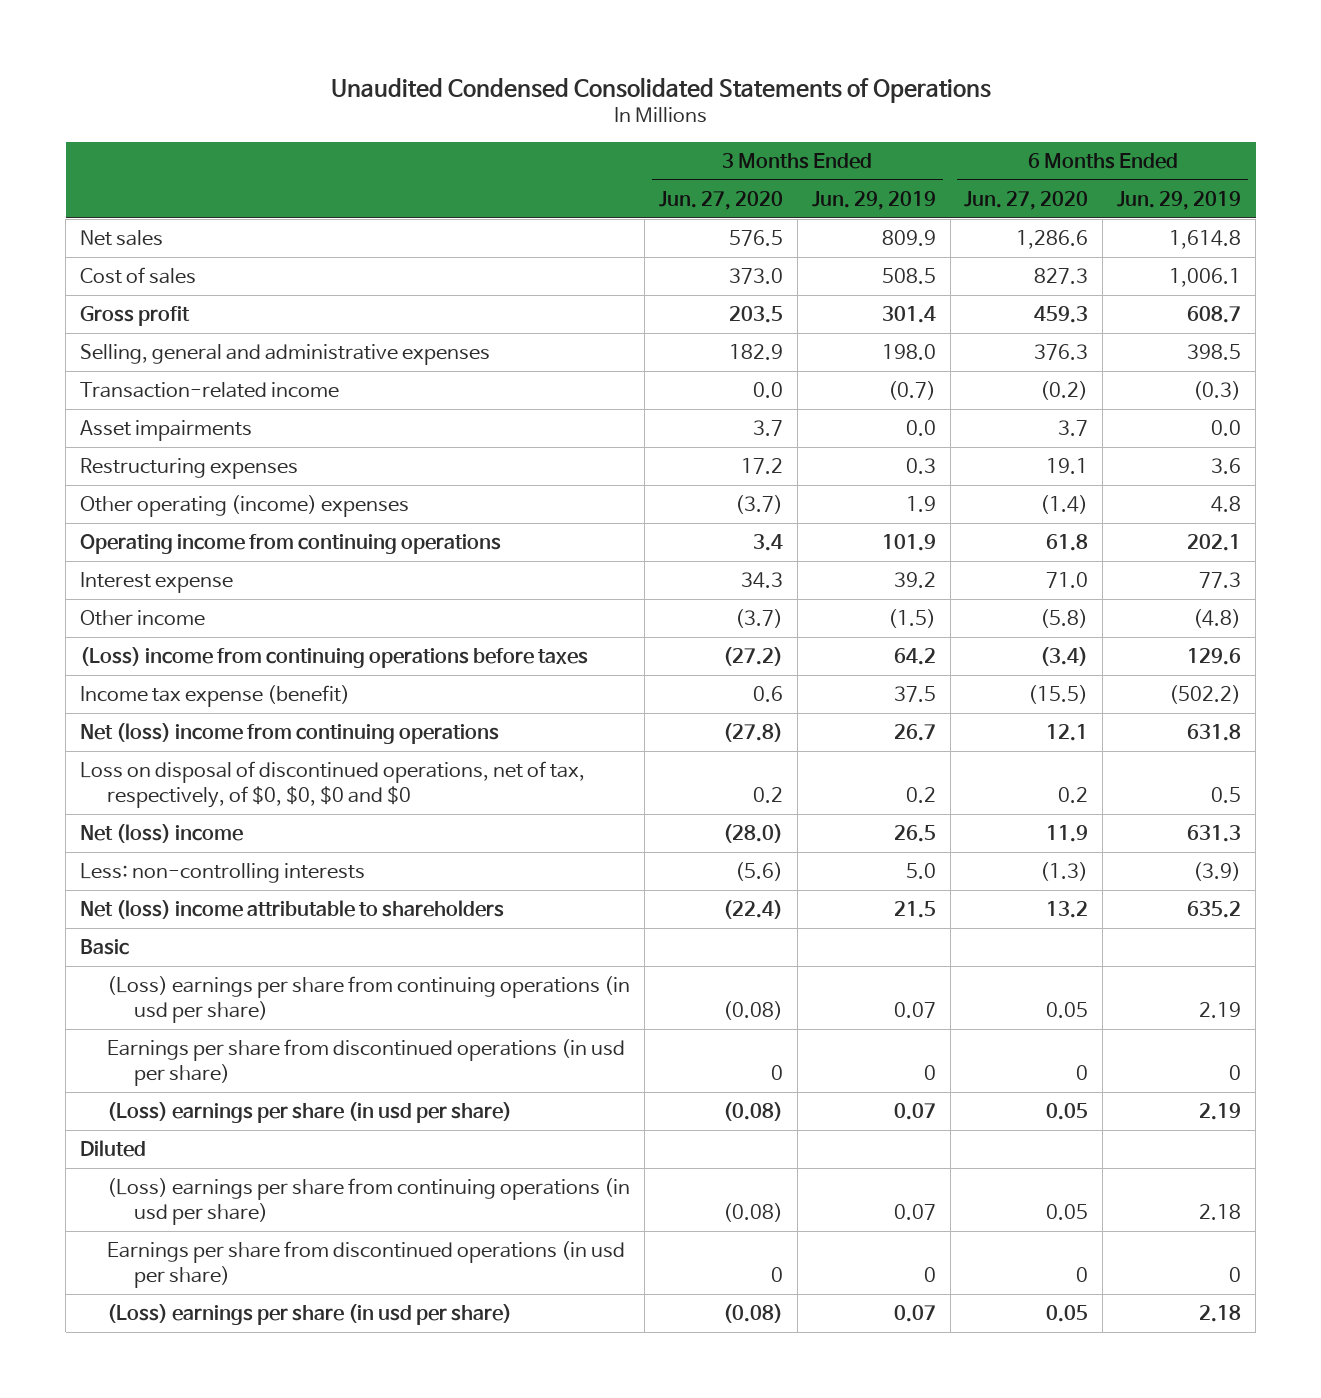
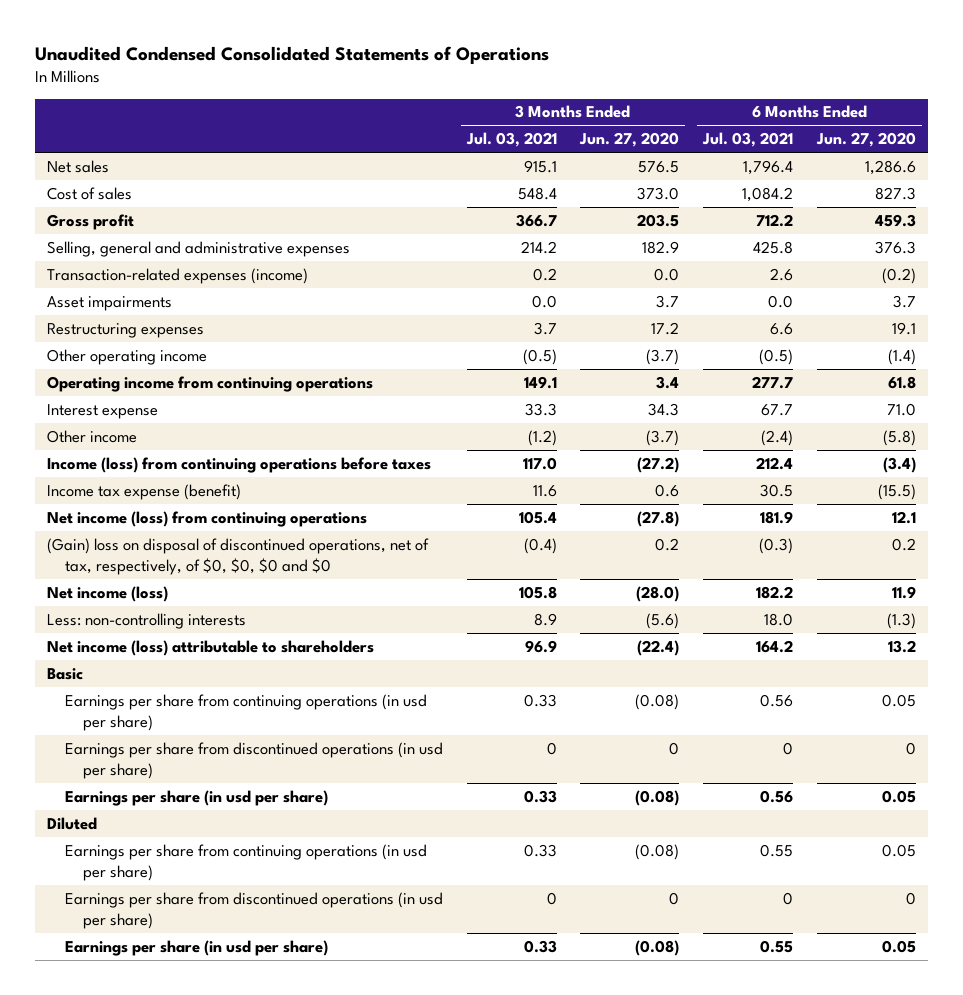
[811,190,936,210] Jun. 29, 2019 -> none
[1117,190,1242,210] Jun. 29, 2019 -> none
none -> [465,132,557,148] Jul. 03, 2021
none -> [702,132,794,148] Jul. 03, 2021
[80,382,340,399] Transaction-related income -> [46,267,308,284] Transaction-related expenses (income)
[80,495,410,518] Other operating (income) expenses -> [46,348,207,365] Other operating income
[80,647,589,669] (Loss) income from continuing operations before taxes -> [46,456,431,473] Income (loss) from continuing operations before taxes
[80,723,500,745] Net (loss) income from continuing operations -> [46,510,367,527] Net income (loss) from continuing operations
[80,761,586,808] Loss on disposal of discontinued operations, net of tax, respectively, of $0, $0, $0 and $0 -> [46,537,429,575] (Gain) loss on disposal of discontinued operations, net of tax, respectively, of $0, $0, $0 and $0
[80,824,244,844] Net (loss) income -> [46,585,168,602] Net income (loss)
[80,900,505,920] Net (loss) income attributable to shareholders -> [46,639,374,656] Net income (loss) attributable to shareholders
[107,976,631,1023] (Loss) earnings per share from continuing operations (in usd per share) -> [65,693,428,731] Earnings per share from continuing operations (in usd per share)
[107,1102,513,1124] (Loss) earnings per share (in usd per share) -> [65,789,329,806] Earnings per share (in usd per share)
[107,1178,631,1225] (Loss) earnings per share from continuing operations (in usd per share) -> [65,843,428,881] Earnings per share from continuing operations (in usd per share)
[107,1304,513,1326] (Loss) earnings per share (in usd per share) -> [65,939,329,956] Earnings per share (in usd per share)

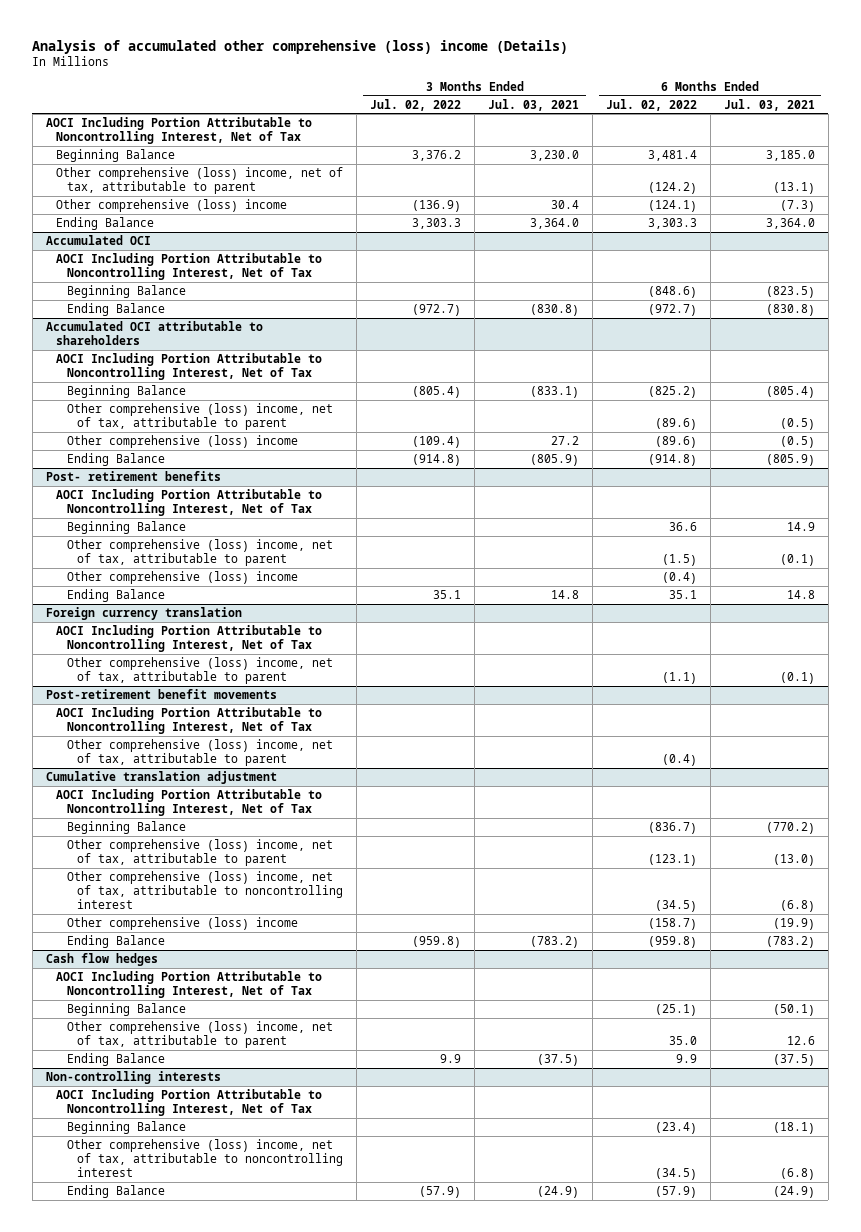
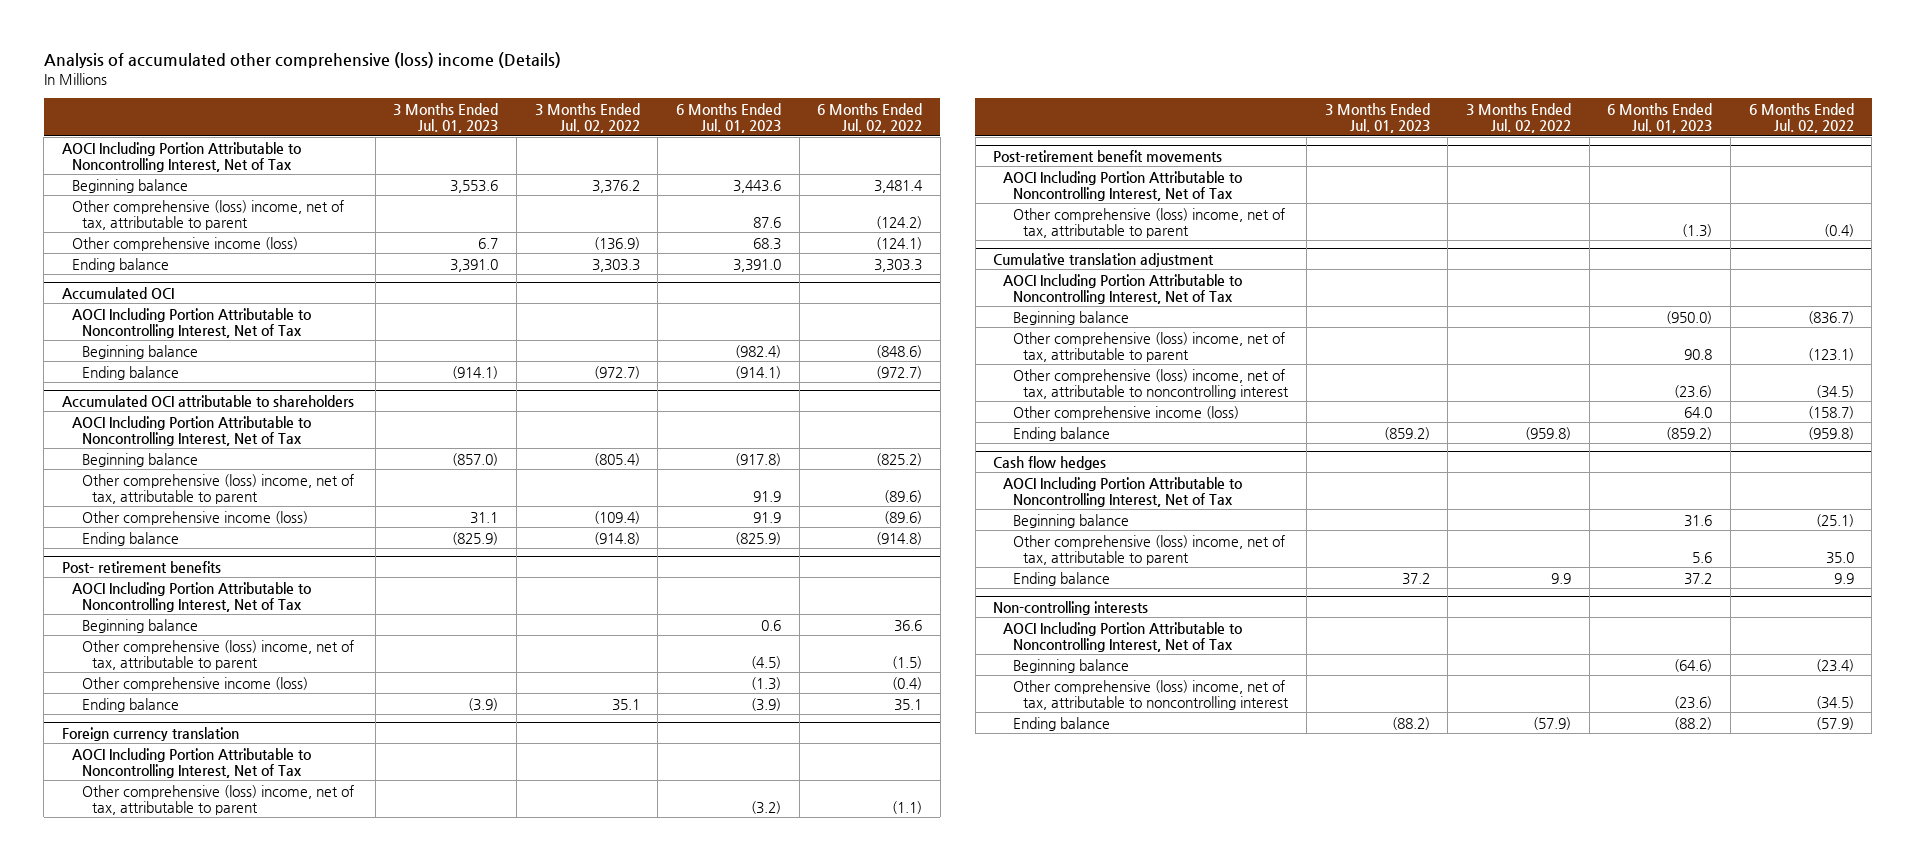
[488,98,580,111] Jul. 03, 2021 -> none
[723,98,815,111] Jul. 03, 2021 -> none
none -> [393,102,499,133] 3 Months Ended Jul. 01, 2023
none -> [675,102,781,133] 6 Months Ended Jul. 01, 2023
[56,149,176,163] Beginning Balance -> [71,178,188,193] Beginning balance
[56,199,288,213] Other comprehensive (loss) income -> [71,236,298,251] Other comprehensive income (loss)
[56,217,155,231] Ending Balance -> [71,257,169,272] Ending balance
[66,285,186,299] Beginning Balance -> [81,344,198,359] Beginning balance
[66,303,165,317] Ending Balance -> [81,365,179,380] Ending balance
[66,385,186,399] Beginning Balance -> [81,452,198,467] Beginning balance
[66,435,298,449] Other comprehensive (loss) income -> [81,510,308,525] Other comprehensive income (loss)
[66,453,165,467] Ending Balance -> [81,531,179,546] Ending balance
[66,521,186,535] Beginning Balance -> [81,618,198,633] Beginning balance
[66,571,298,585] Other comprehensive (loss) income -> [81,676,308,691] Other comprehensive income (loss)
[66,589,165,603] Ending Balance -> [81,697,179,712] Ending balance
[66,821,186,835] Beginning Balance -> [1013,310,1130,325] Beginning balance
[66,917,298,931] Other comprehensive (loss) income -> [1013,405,1240,420] Other comprehensive income (loss)
[66,935,165,949] Ending Balance -> [1013,426,1111,441] Ending balance
[66,1003,186,1017] Beginning Balance -> [1013,513,1130,528] Beginning balance
[66,1053,165,1067] Ending Balance -> [1013,571,1111,586] Ending balance
[66,1121,186,1135] Beginning Balance -> [1013,658,1130,673] Beginning balance
[66,1185,165,1199] Ending Balance -> [1013,716,1111,731] Ending balance

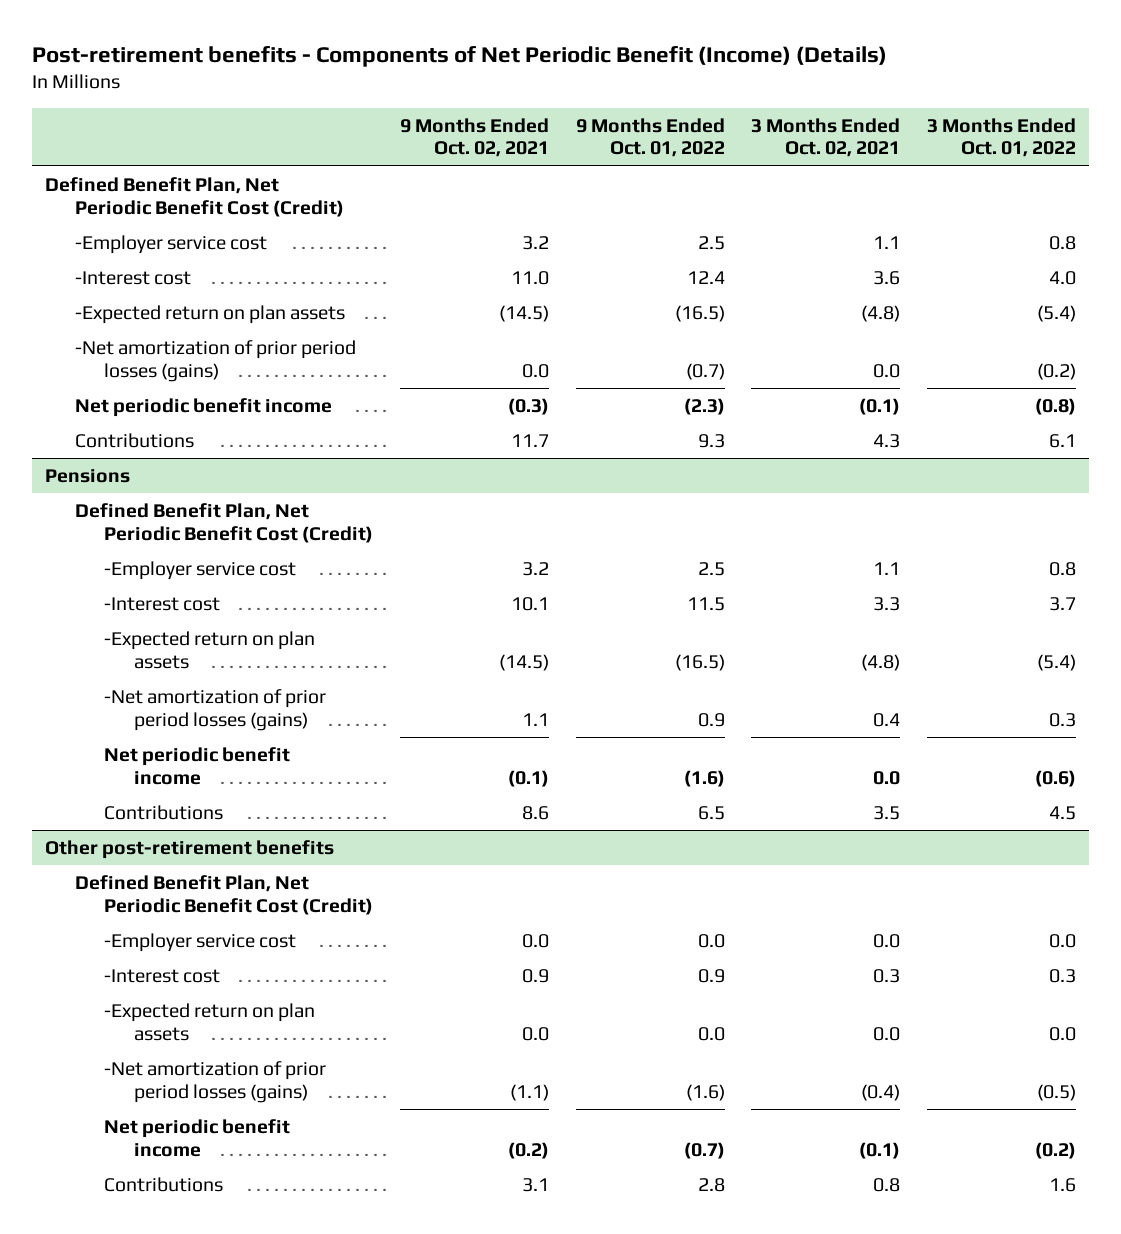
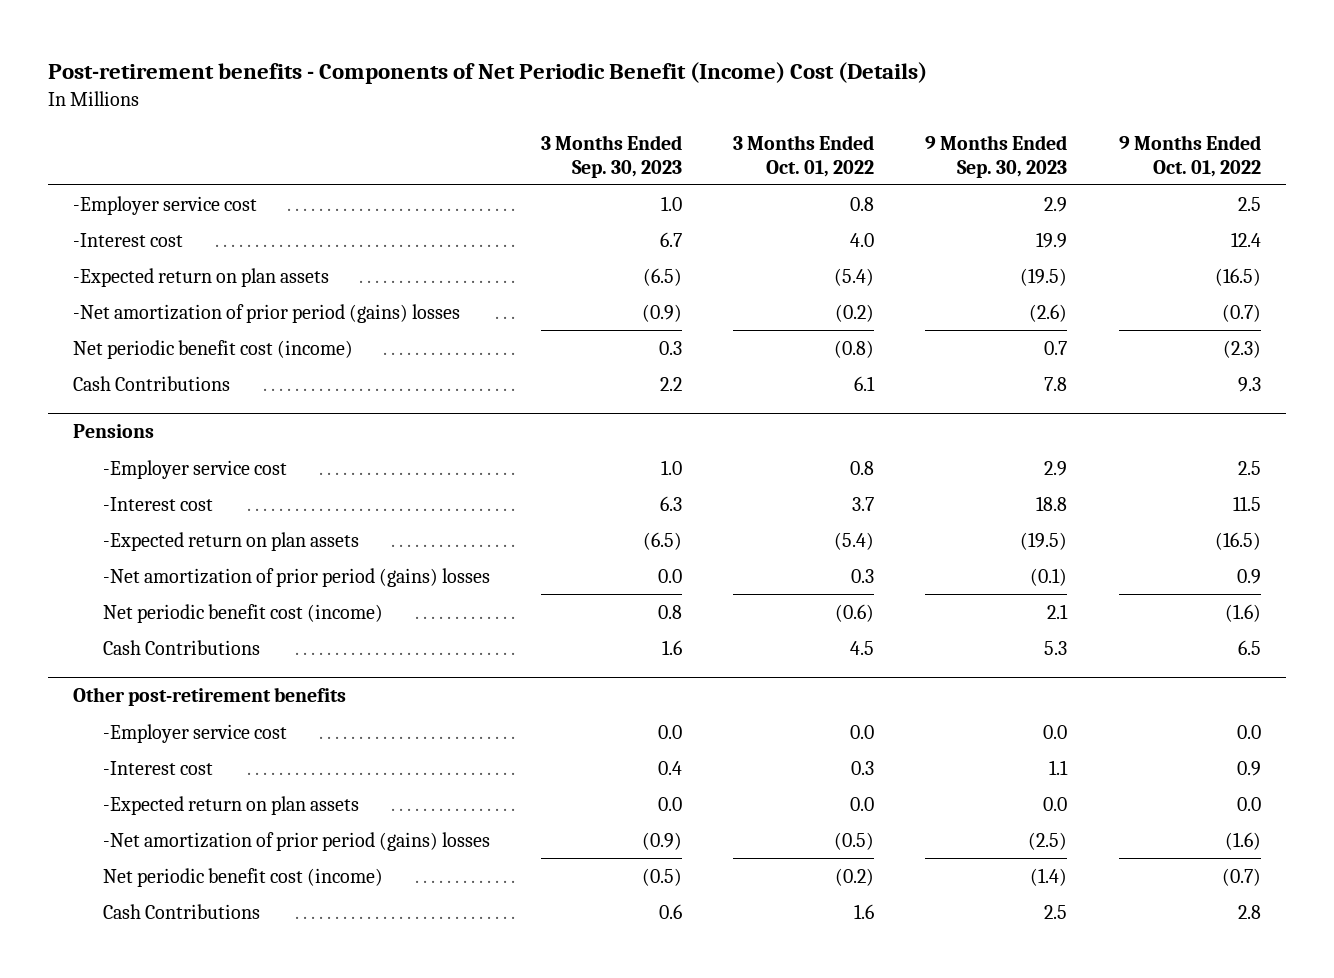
[31,45,887,67] Post-retirement benefits - Components of Net Periodic Benefit (Income) (Details) -> [47,61,927,84] Post-retirement benefits - Components of Net Periodic Benefit (Income) Cost (Details)
[399,117,549,158] 9 Months Ended Oct. 02, 2021 -> none
[751,117,901,158] 3 Months Ended Oct. 02, 2021 -> none
none -> [540,135,682,178] 3 Months Ended Sep. 30, 2023
none -> [925,135,1068,178] 9 Months Ended Sep. 30, 2023
[44,176,344,217] Defined Benefit Plan, Net Periodic Benefit Cost (Credit) -> none
[74,339,356,382] -Net amortization of prior period losses (gains) -> [73,303,461,323] -Net amortization of prior period (gains) losses
[74,397,332,417] Net periodic benefit income -> [73,339,354,359] Net periodic benefit cost (income)
[74,432,194,448] Contributions -> [73,375,231,391] Cash Contributions
[74,502,374,543] Defined Benefit Plan, Net Periodic Benefit Cost (Credit) -> none
[104,688,327,731] -Net amortization of prior period losses (gains) -> [102,567,490,587] -Net amortization of prior period (gains) losses
[104,746,291,785] Net periodic benefit income -> [102,603,383,623] Net periodic benefit cost (income)
[104,804,224,820] Contributions -> [102,639,260,655] Cash Contributions
[74,874,374,915] Defined Benefit Plan, Net Periodic Benefit Cost (Credit) -> none
[104,1060,327,1103] -Net amortization of prior period losses (gains) -> [102,831,490,851] -Net amortization of prior period (gains) losses
[104,1118,291,1157] Net periodic benefit income -> [102,867,383,887] Net periodic benefit cost (income)
[104,1176,224,1192] Contributions -> [102,903,260,919] Cash Contributions

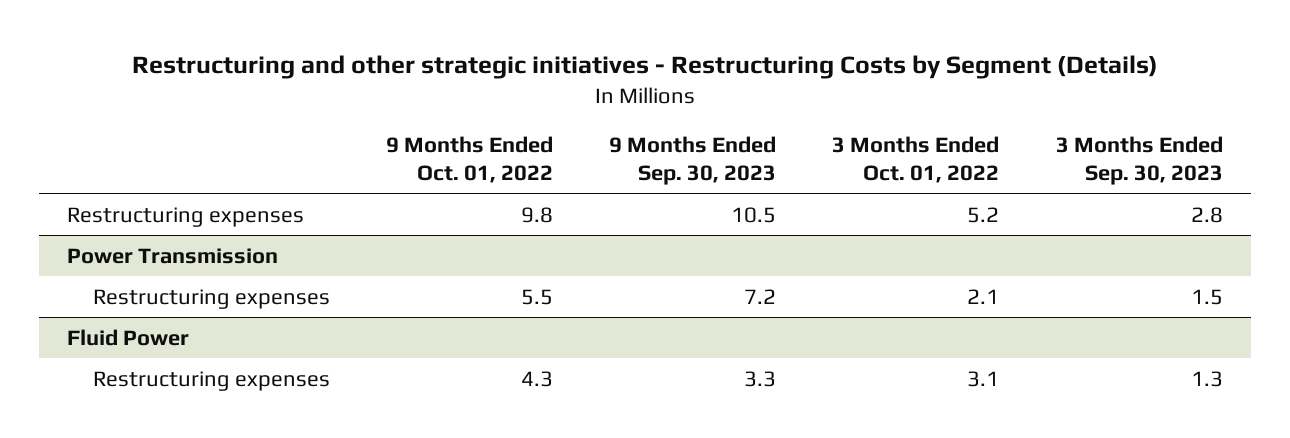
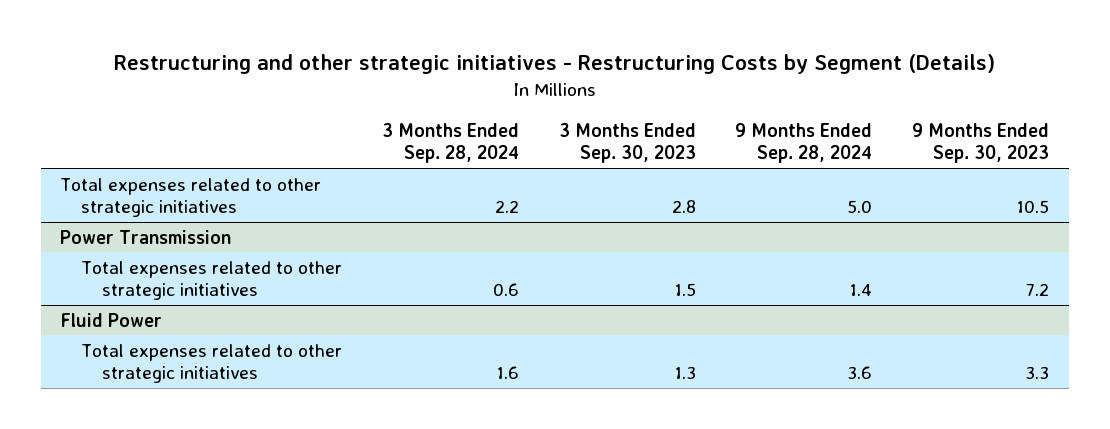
[385,136,553,184] 9 Months Ended Oct. 01, 2022 -> none
[832,136,1000,184] 3 Months Ended Oct. 01, 2022 -> none
none -> [381,122,519,164] 3 Months Ended Sep. 28, 2024
none -> [735,122,873,164] 9 Months Ended Sep. 28, 2024
[67,206,305,227] Restructuring expenses -> [60,177,322,218] Total expenses related to other strategic initiatives
[92,288,330,309] Restructuring expenses -> [81,260,343,301] Total expenses related to other strategic initiatives
[92,370,330,391] Restructuring expenses -> [81,343,343,384] Total expenses related to other strategic initiatives

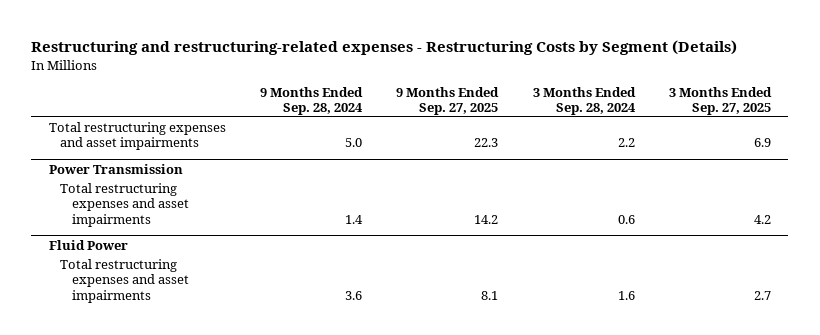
[113,54,995,75] Restructuring and other strategic initiatives - Restructuring Costs by Segment (Details) -> [31,39,738,55] Restructuring and restructuring-related expenses - Restructuring Costs by Segment (Details)
[558,122,696,164] 3 Months Ended Sep. 30, 2023 -> none
[912,122,1050,164] 9 Months Ended Sep. 30, 2023 -> none
none -> [396,87,500,116] 9 Months Ended Sep. 27, 2025
none -> [669,87,773,116] 3 Months Ended Sep. 27, 2025
[60,177,322,218] Total expenses related to other strategic initiatives -> [48,122,226,151] Total restructuring expenses and asset impairments
[81,260,343,301] Total expenses related to other strategic initiatives -> [60,183,190,227] Total restructuring expenses and asset impairments
[81,343,343,384] Total expenses related to other strategic initiatives -> [60,259,190,303] Total restructuring expenses and asset impairments

